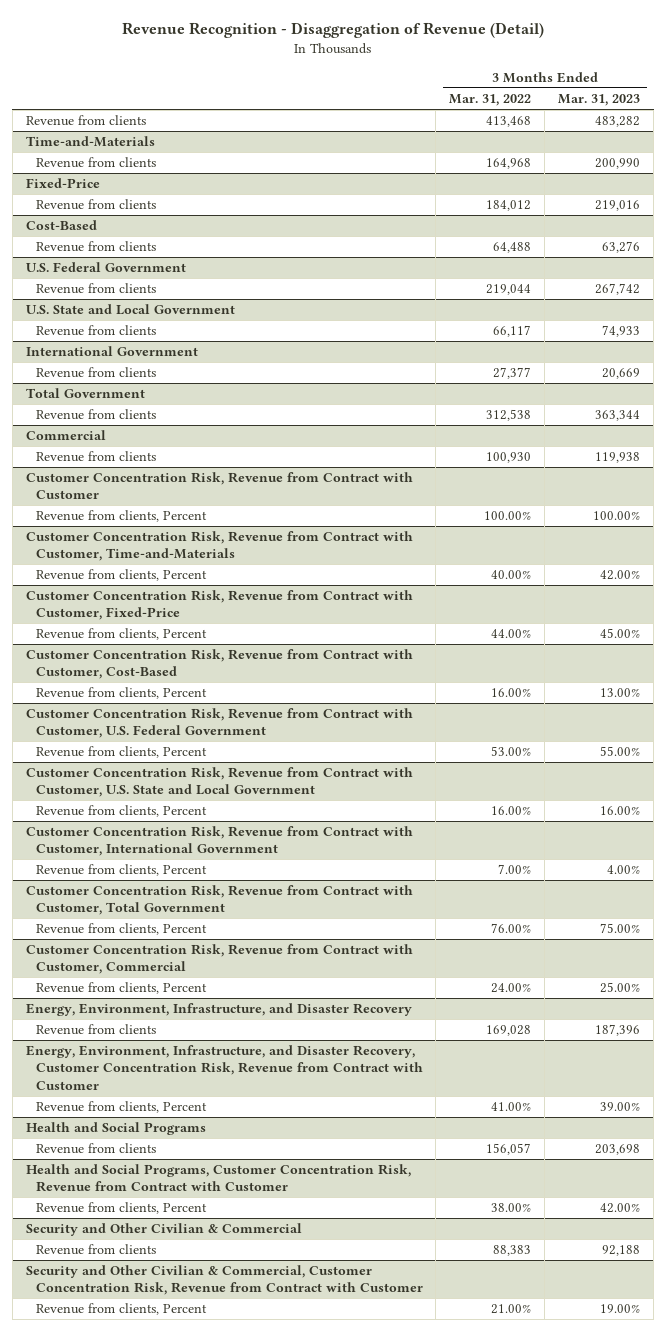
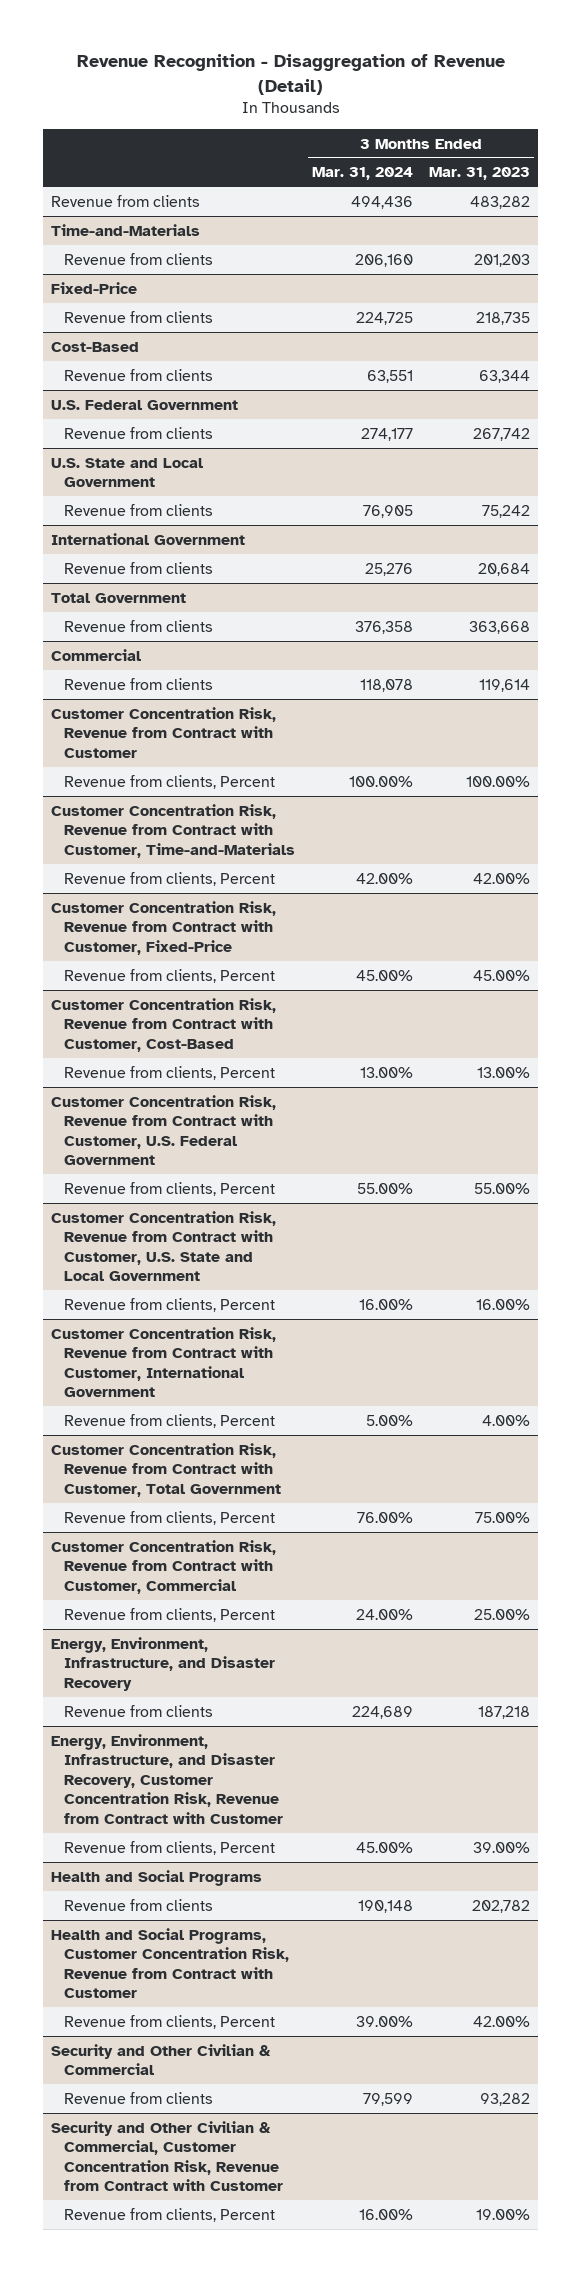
[449,93,532,106] Mar. 31, 2022 -> none
none -> [311,167,413,181] Mar. 31, 2024
[595,158,641,170] 200,990 -> [474,253,531,267] 201,203
[595,200,641,212] 219,016 -> [476,311,531,325] 218,735
[602,241,641,254] 63,276 -> [479,369,531,383] 63,344
[602,325,641,338] 74,933 -> [482,504,531,518] 75,242
[602,368,641,380] 20,669 -> [478,562,531,576] 20,684
[595,410,641,422] 363,344 -> [469,620,531,634] 363,668
[595,452,641,464] 119,938 -> [479,678,531,692] 119,614
[595,1024,641,1037] 187,396 -> [478,1705,531,1719] 187,218
[595,1144,641,1156] 203,698 -> [472,1899,531,1913] 202,782
[602,1245,641,1257] 92,188 -> [480,2092,531,2106] 93,282

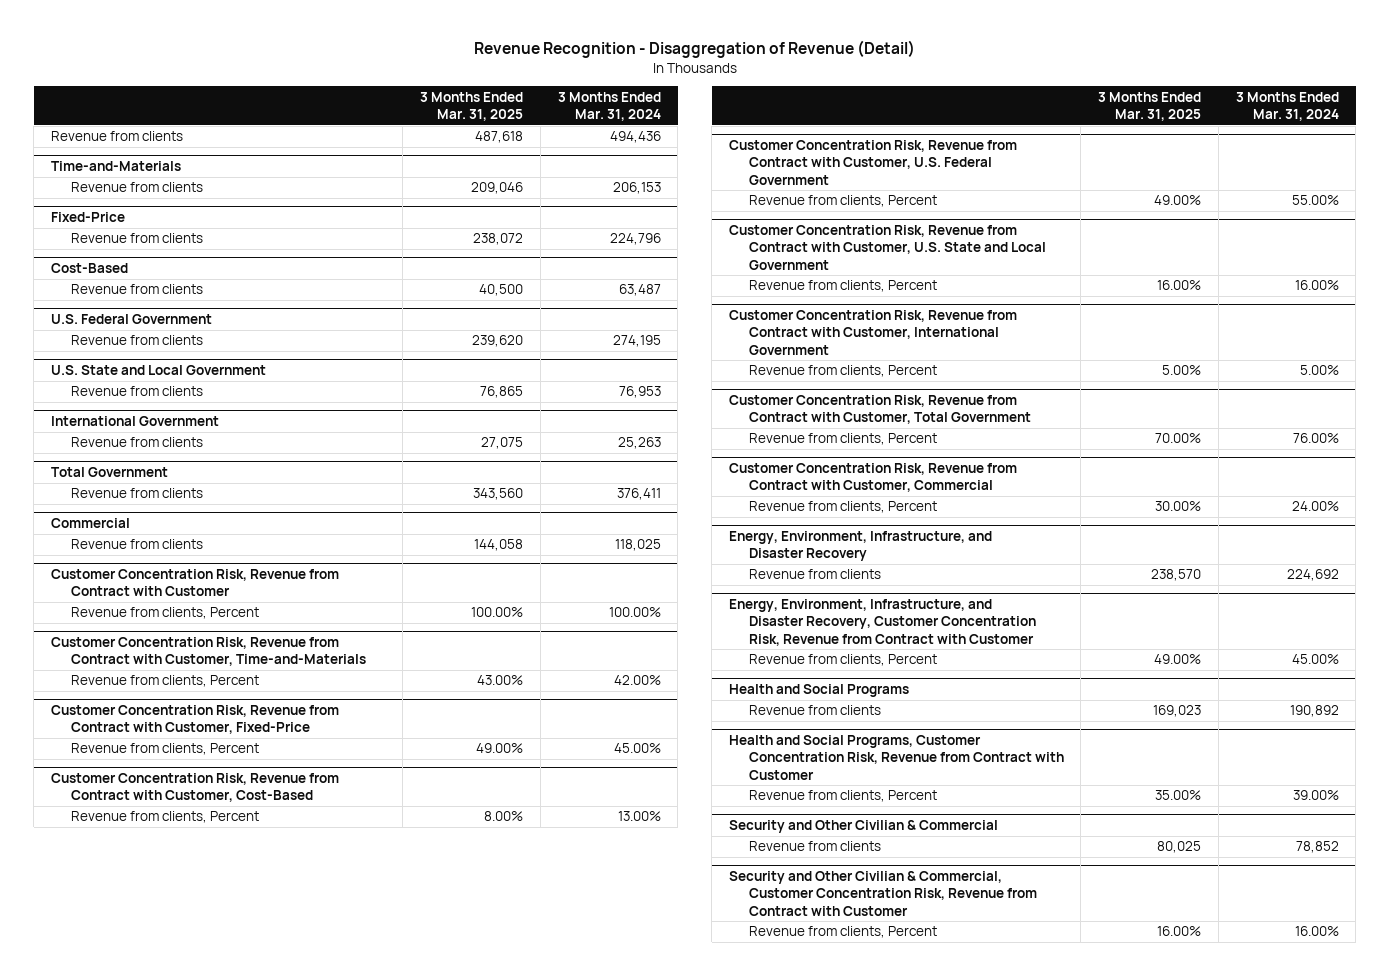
[429,167,531,181] Mar. 31, 2023 -> none
none -> [420,91,524,121] 3 Months Ended Mar. 31, 2025
[354,253,413,267] 206,160 -> [612,182,661,195] 206,153
[355,311,413,325] 224,725 -> [609,233,661,246] 224,796
[366,369,413,383] 63,551 -> [618,284,661,297] 63,487
[360,427,413,441] 274,177 -> [612,335,661,348] 274,195
[362,504,413,518] 76,905 -> [618,386,661,399] 76,953
[364,562,413,576] 25,276 -> [617,437,661,450] 25,263
[354,620,413,634] 376,358 -> [616,488,661,501] 376,411
[359,678,413,692] 118,078 -> [614,539,661,552] 118,025
[351,1705,413,1719] 224,689 -> [1286,569,1339,582] 224,692
[357,1899,413,1913] 190,148 -> [1289,705,1339,718] 190,892
[362,2092,413,2106] 79,599 -> [1295,841,1339,854] 78,852

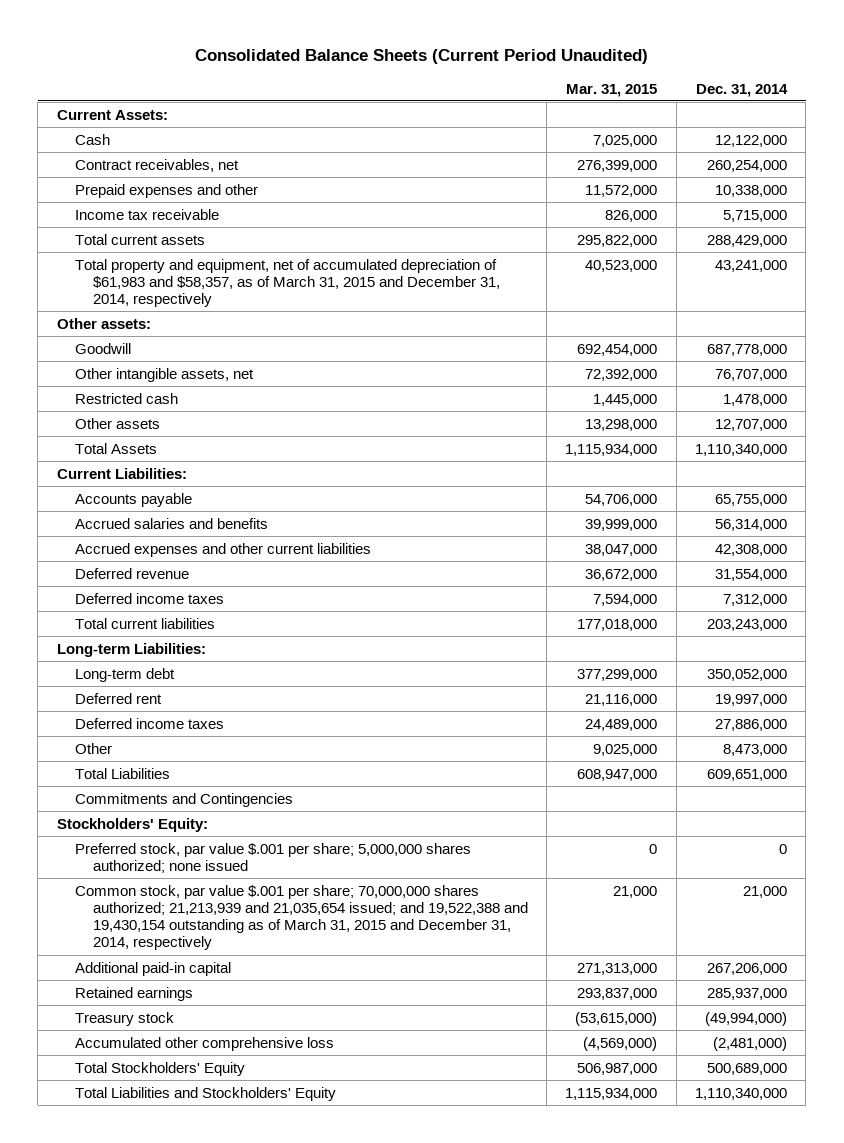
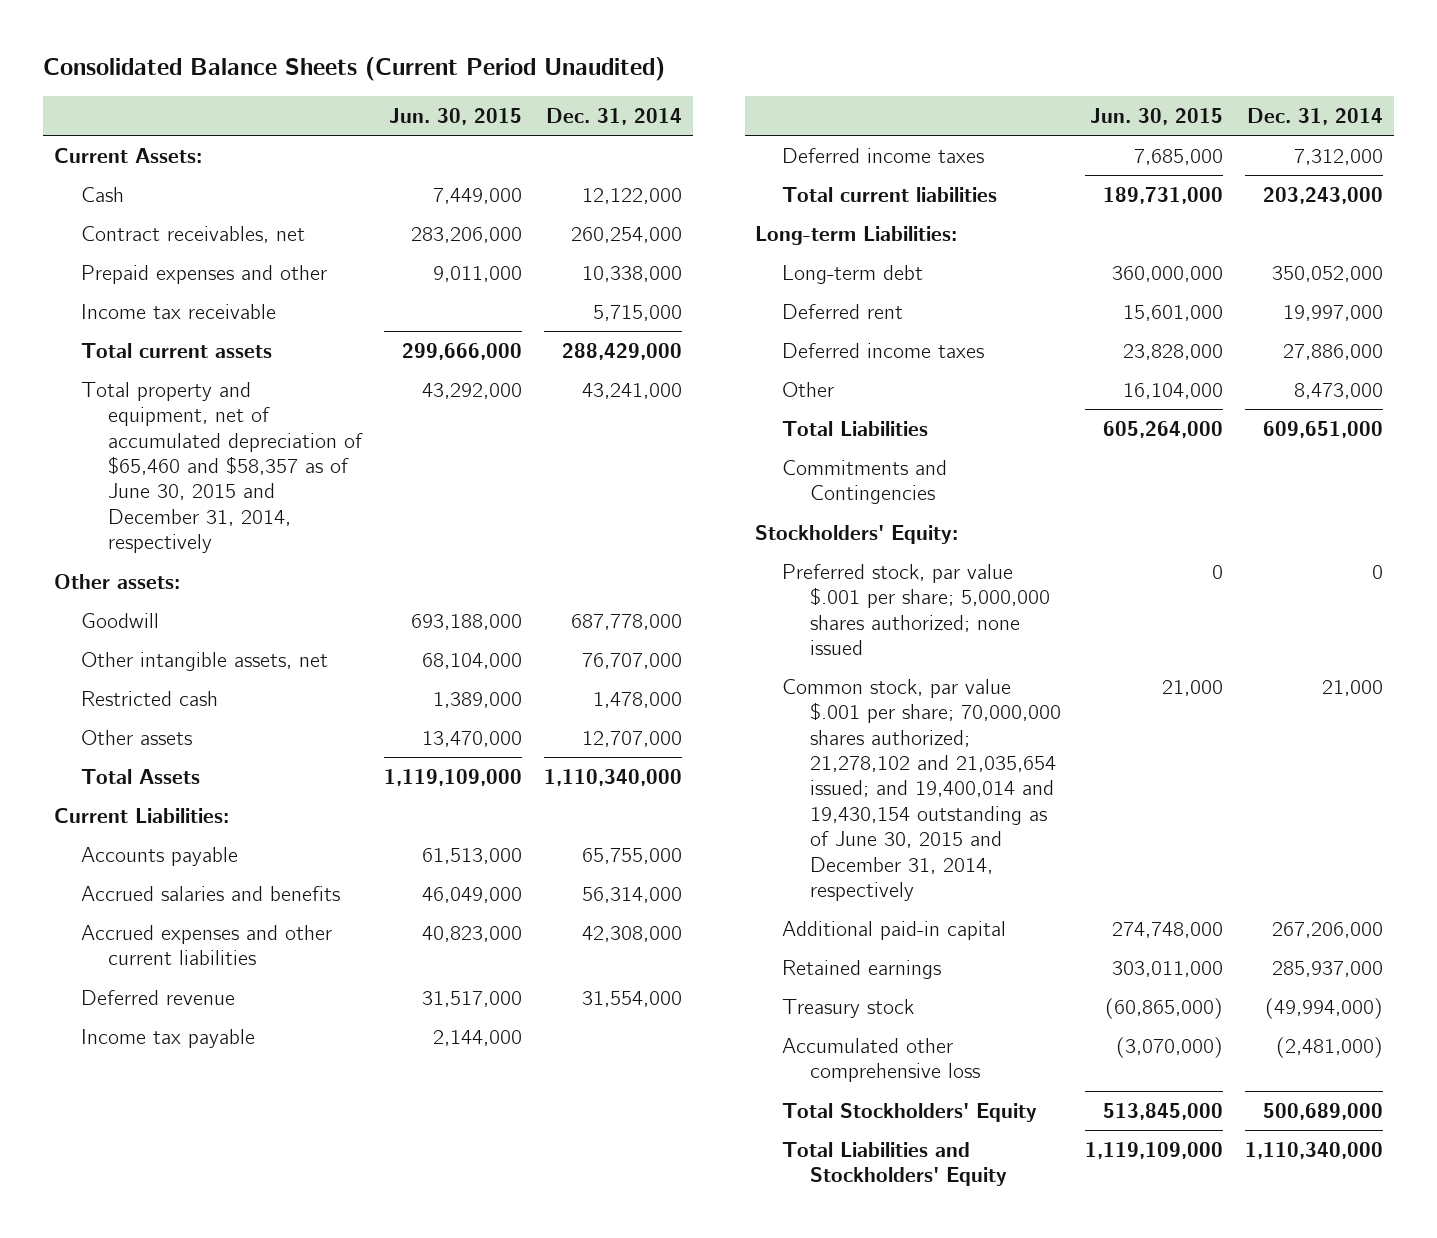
[566,83,658,97] Mar. 31, 2015 -> none
none -> [389,107,523,125] Jun. 30, 2015
[74,258,500,308] Total property and equipment, net of accumulated depreciation of $61,983 and $58,357, as of March 31, 2015 and December 31, 2014, respectively -> [81,381,364,554] Total property and equipment, net of accumulated depreciation of $65,460 and $58,357 as of June 30, 2015 and December 31, 2014, respectively
none -> [81,1028,256,1048] Income tax payable
[74,884,528,951] Common stock, par value $.001 per share; 70,000,000 shares authorized; 21,213,939 and 21,035,654 issued; and 19,522,388 and 19,430,154 outstanding as of March 31, 2015 and December 31, 2014, respectively -> [782,678,1061,901] Common stock, par value $.001 per share; 70,000,000 shares authorized; 21,278,102 and 21,035,654 issued; and 19,400,014 and 19,430,154 outstanding as of June 30, 2015 and December 31, 2014, respectively

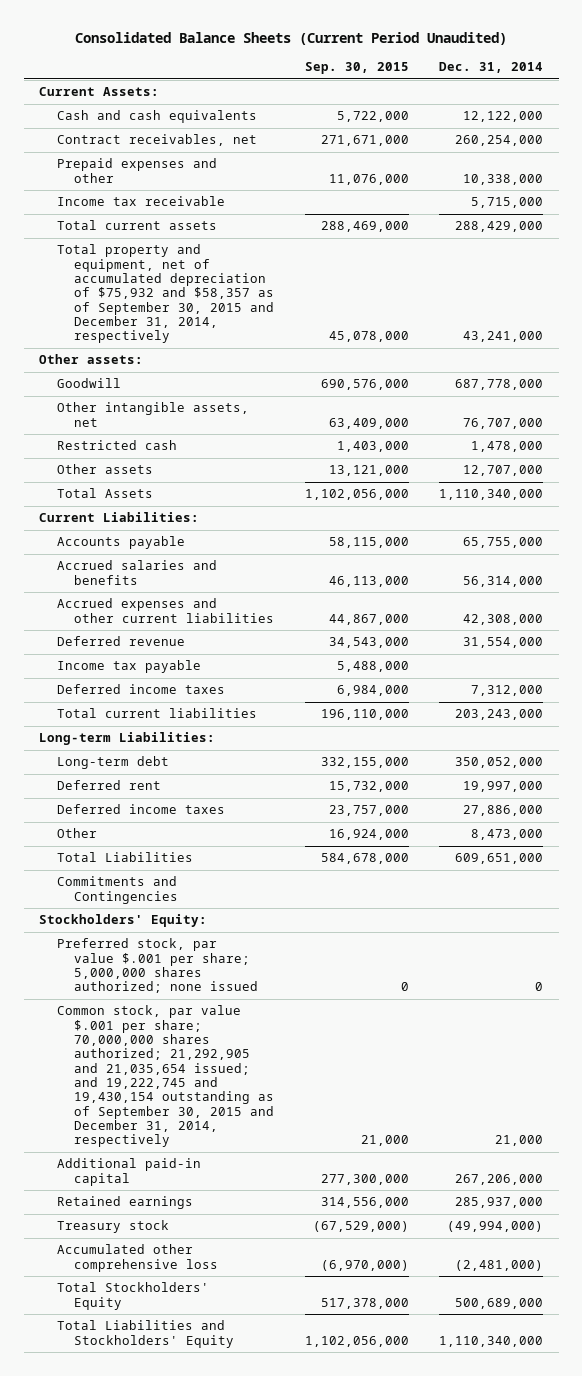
[389,107,523,125] Jun. 30, 2015 -> none
none -> [304,62,409,75] Sep. 30, 2015
[81,186,125,202] Cash -> [56,110,257,124] Cash and cash equivalents
[81,381,364,554] Total property and equipment, net of accumulated depreciation of $65,460 and $58,357 as of June 30, 2015 and December 31, 2014, respectively -> [56,244,275,344] Total property and equipment, net of accumulated depreciation of $75,932 and $58,357 as of September 30, 2015 and December 31, 2014, respectively
[782,678,1061,901] Common stock, par value $.001 per share; 70,000,000 shares authorized; 21,278,102 and 21,035,654 issued; and 19,400,014 and 19,430,154 outstanding as of June 30, 2015 and December 31, 2014, respectively -> [56,1005,275,1148] Common stock, par value $.001 per share; 70,000,000 shares authorized; 21,292,905 and 21,035,654 issued; and 19,222,745 and 19,430,154 outstanding as of September 30, 2015 and December 31, 2014, respectively

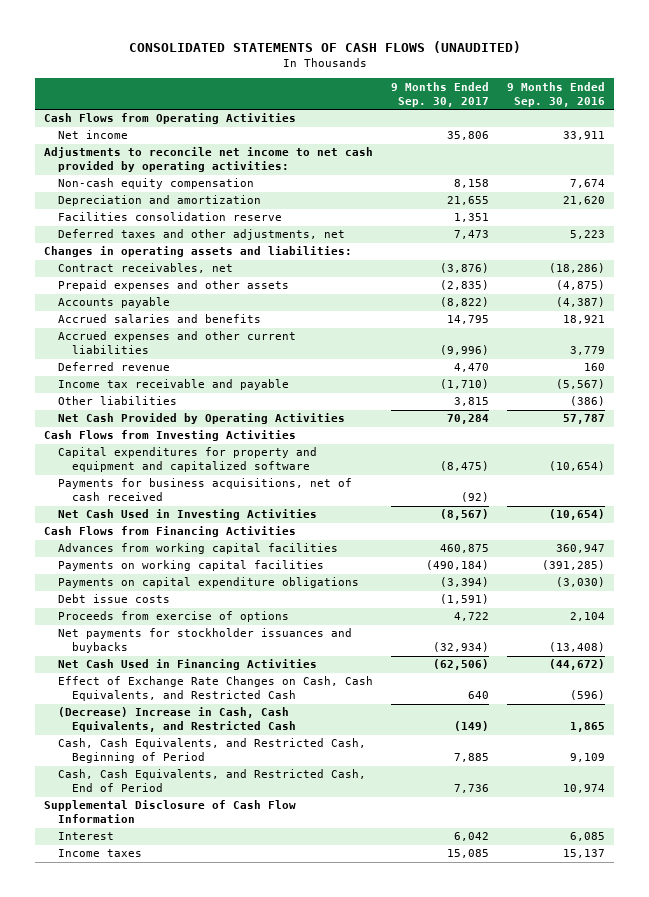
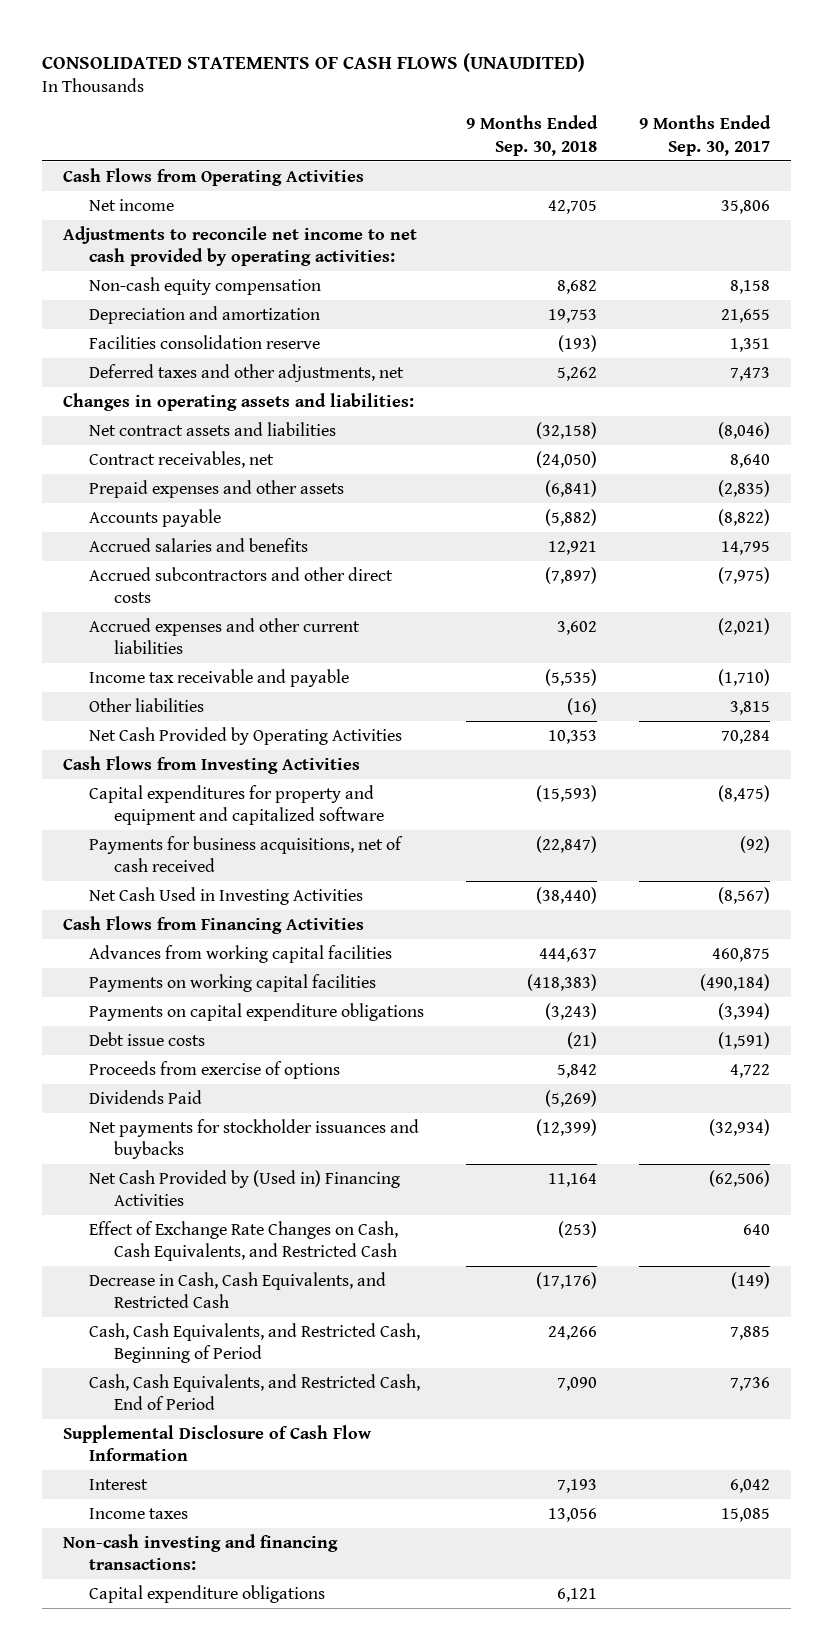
[507,81,606,107] 9 Months Ended Sep. 30, 2016 -> none
none -> [465,115,598,156] 9 Months Ended Sep. 30, 2018
none -> [88,421,336,436] Net contract assets and liabilities
[440,263,490,274] (3,876) -> [729,453,770,468] 8,640
[58,362,171,372] Deferred revenue -> none
none -> [88,566,393,604] Accrued subcontractors and other direct costs
[440,345,490,356] (9,996) -> [717,617,770,635] (2,021)
none -> [88,1089,202,1104] Dividends Paid
[58,659,318,671] Net Cash Used in Financing Activities -> [88,1169,400,1207] Net Cash Provided by (Used in) Financing Activities
[58,707,297,733] (Decrease) Increase in Cash, Cash Equivalents, and Restricted Cash -> [88,1271,386,1309] Decrease in Cash, Cash Equivalents, and Restricted Cash
none -> [62,1533,338,1571] Non-cash investing and financing transactions:
none -> [88,1584,325,1603] Capital expenditure obligations

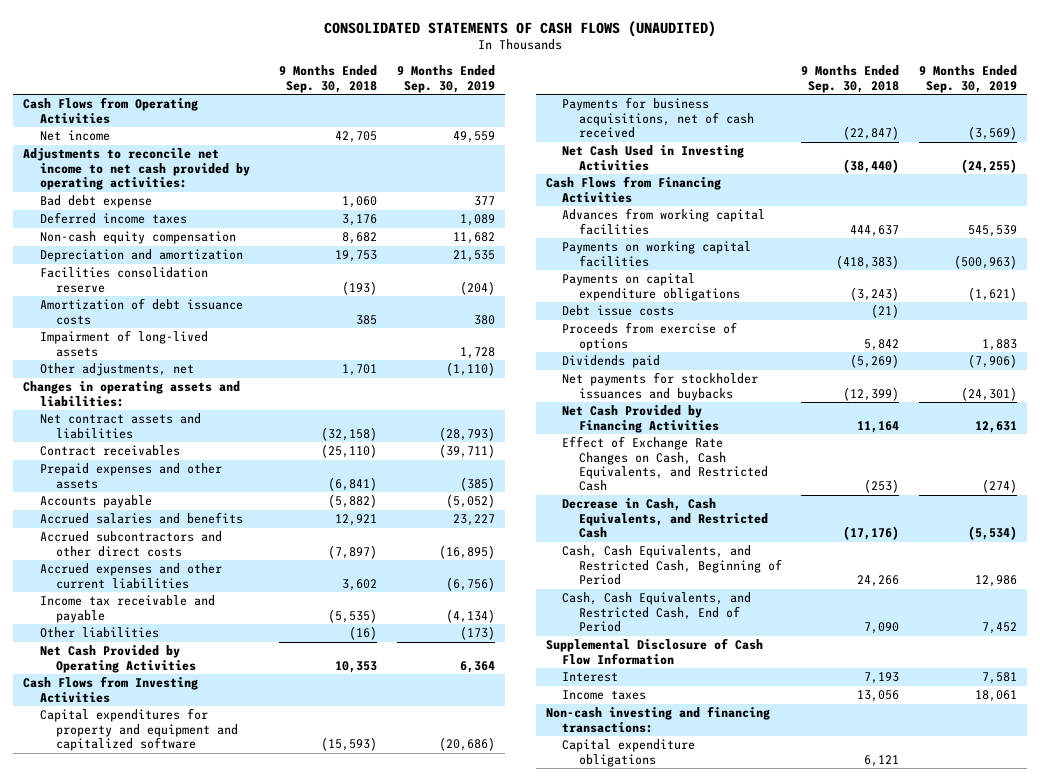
[638,115,771,156] 9 Months Ended Sep. 30, 2017 -> none
none -> [396,65,495,93] 9 Months Ended Sep. 30, 2019
none -> [39,195,152,209] Bad debt expense
none -> [39,212,187,225] Deferred income taxes
none -> [39,298,243,325] Amortization of debt issuance costs
none -> [39,330,208,357] Impairment of long-lived assets
[88,363,404,382] Deferred taxes and other adjustments, net -> [39,363,194,377] Other adjustments, net
[556,366,597,381] 5,262 -> [342,364,378,377] 1,701
[88,450,274,468] Contract receivables, net -> [39,445,180,457] Contract receivables
[535,450,597,468] (24,050) -> [321,444,378,459] (25,110)
[88,1089,202,1104] Dividends Paid -> [562,355,661,369] Dividends paid
[88,1169,400,1207] Net Cash Provided by (Used in) Financing Activities -> [562,405,719,433] Net Cash Provided by Financing Activities

